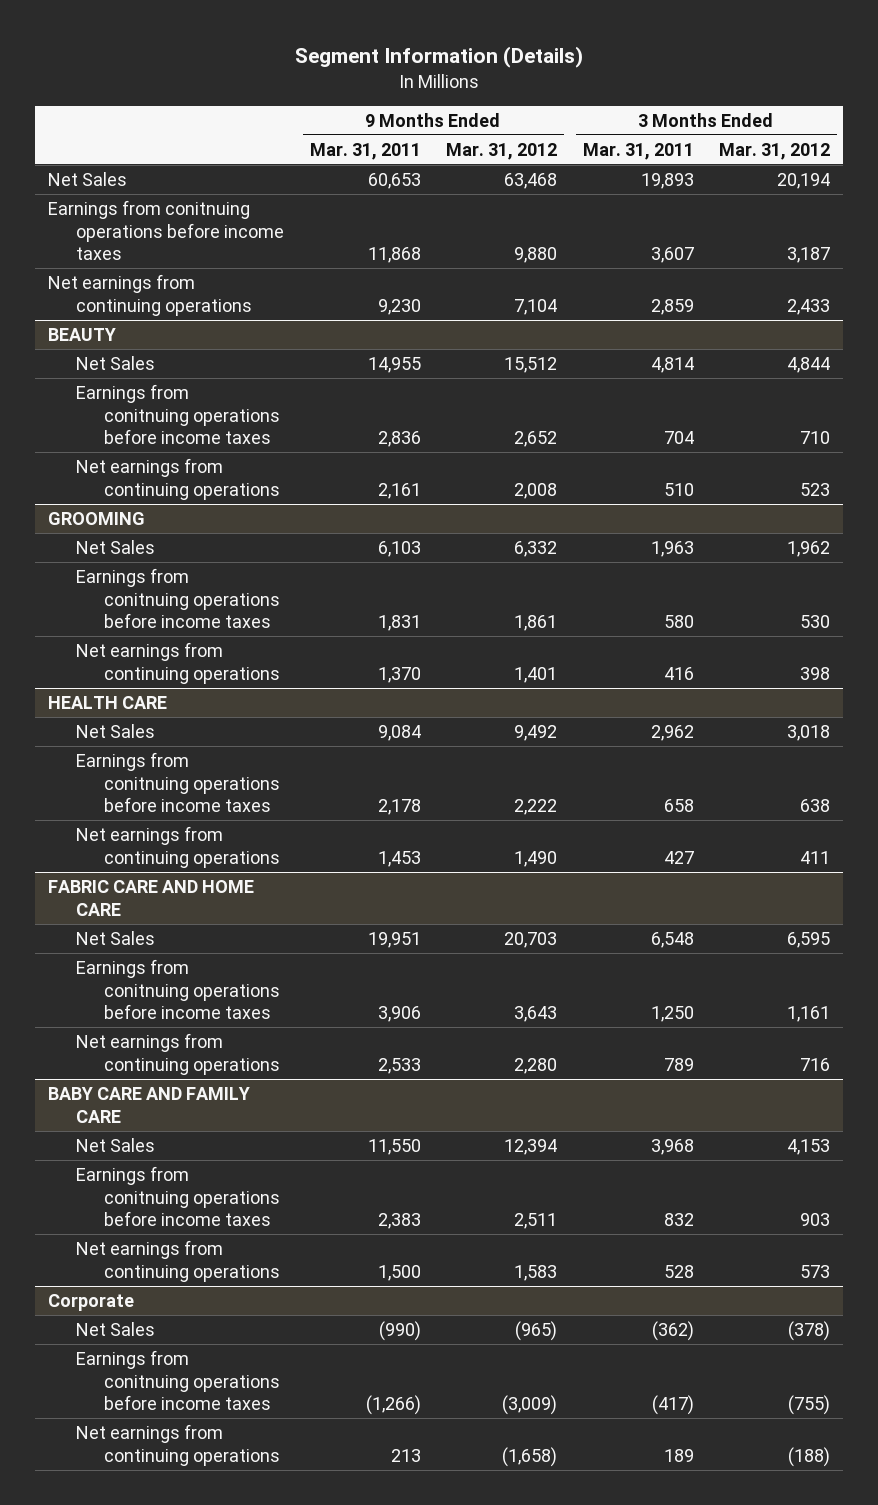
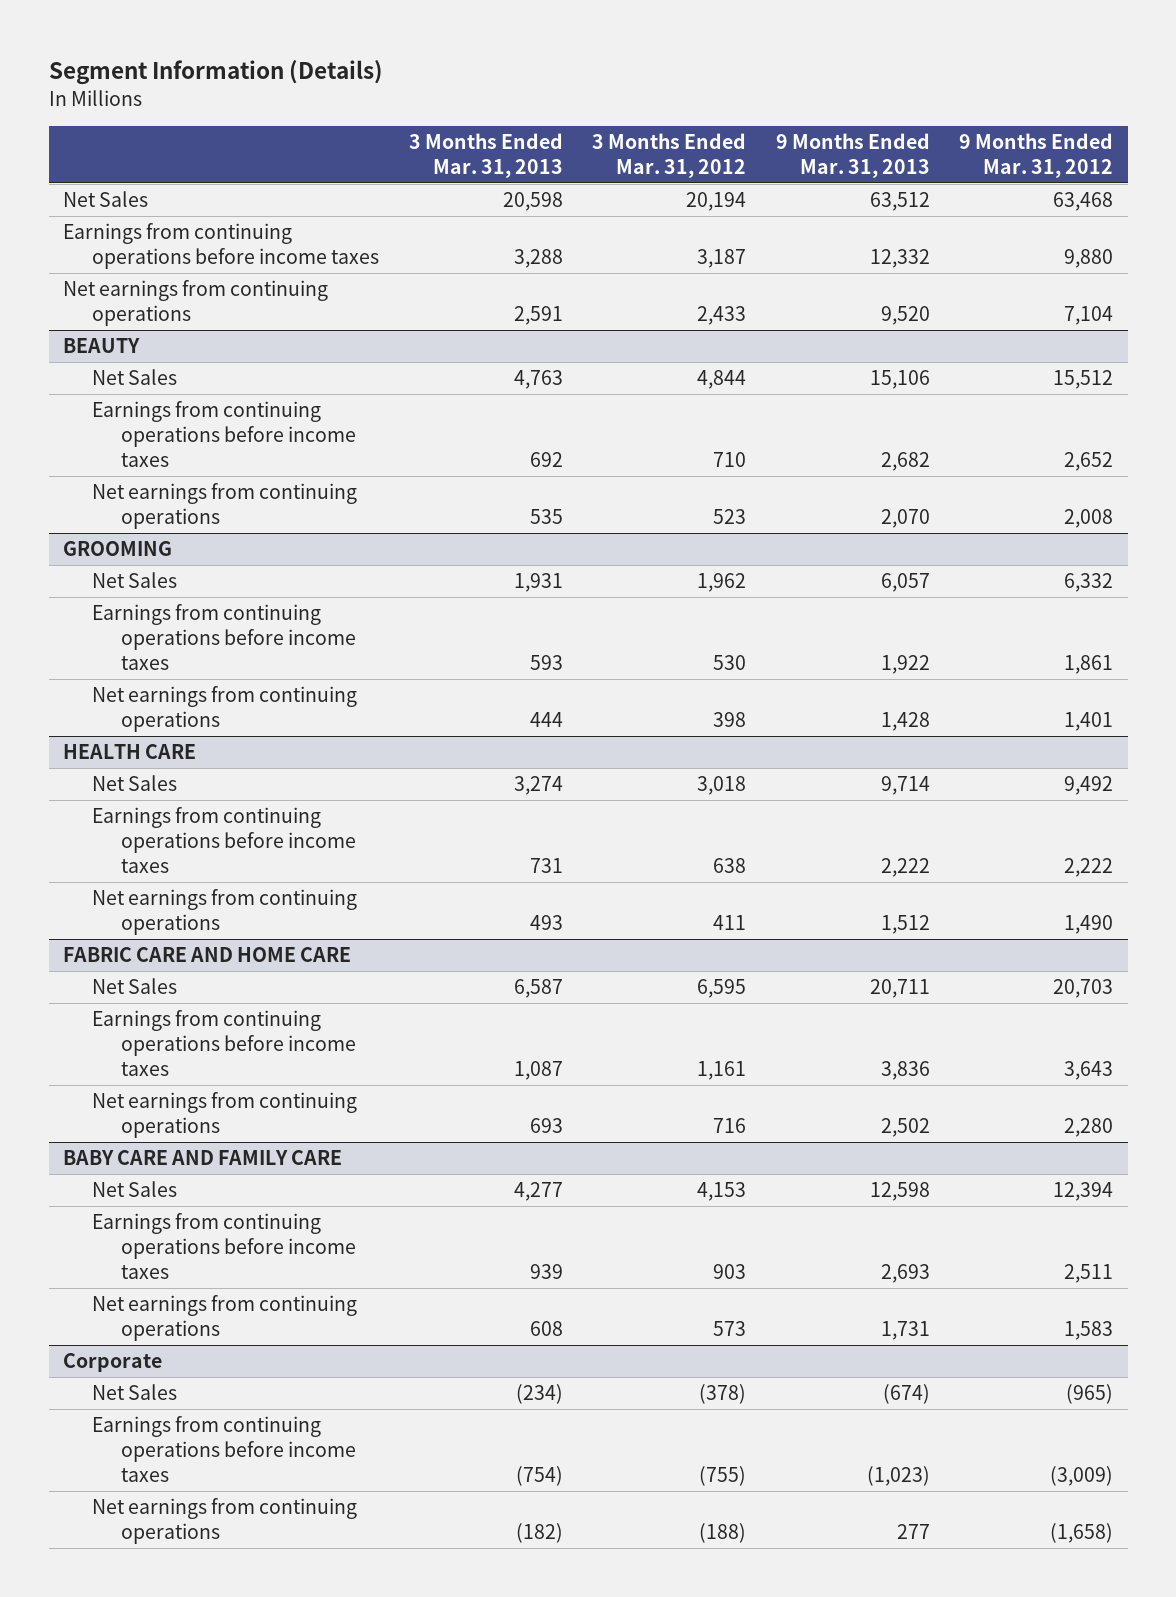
[309,142,421,160] Mar. 31, 2011 -> none
[582,142,694,160] Mar. 31, 2011 -> none
none -> [408,132,563,178] 3 Months Ended Mar. 31, 2013
none -> [775,132,930,178] 9 Months Ended Mar. 31, 2013
[47,199,284,261] Earnings from conitnuing operations before income taxes -> [63,223,380,270] Earnings from continuing operations before income taxes
[75,383,281,445] Earnings from conitnuing operations before income taxes -> [92,401,357,468] Earnings from continuing operations before income taxes
[75,567,281,629] Earnings from conitnuing operations before income taxes -> [92,604,357,671] Earnings from continuing operations before income taxes
[75,751,281,813] Earnings from conitnuing operations before income taxes -> [92,807,357,874] Earnings from continuing operations before income taxes
[75,958,281,1020] Earnings from conitnuing operations before income taxes -> [92,1010,357,1077] Earnings from continuing operations before income taxes
[75,1165,281,1227] Earnings from conitnuing operations before income taxes -> [92,1213,357,1280] Earnings from continuing operations before income taxes
[75,1349,281,1411] Earnings from conitnuing operations before income taxes -> [92,1416,357,1483] Earnings from continuing operations before income taxes

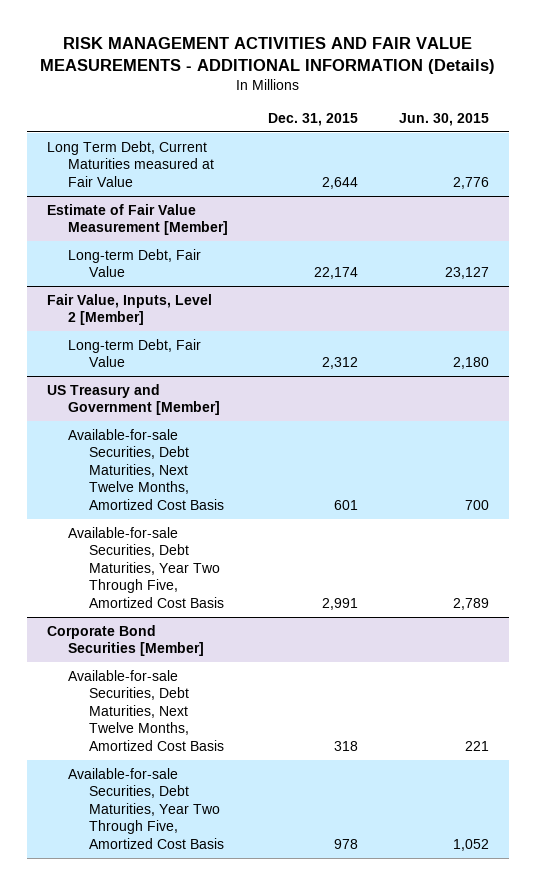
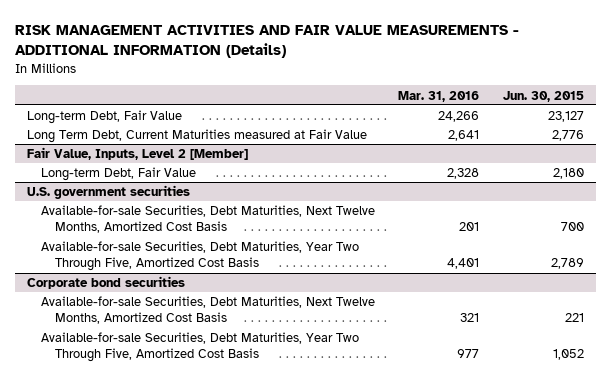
[268,113,359,127] Dec. 31, 2015 -> none
none -> [398,90,480,102] Mar. 31, 2016
[47,203,228,236] Estimate of Fair Value Measurement [Member] -> none
[47,140,214,187] Long Term Debt, Current Maturities measured at Fair Value -> [26,129,367,144] Long Term Debt, Current Maturities measured at Fair Value
[47,383,220,416] US Treasury and Government [Member] -> [26,185,190,200] U.S. government securities
[47,624,204,657] Corporate Bond Securities [Member] -> [26,276,185,290] Corporate bond securities

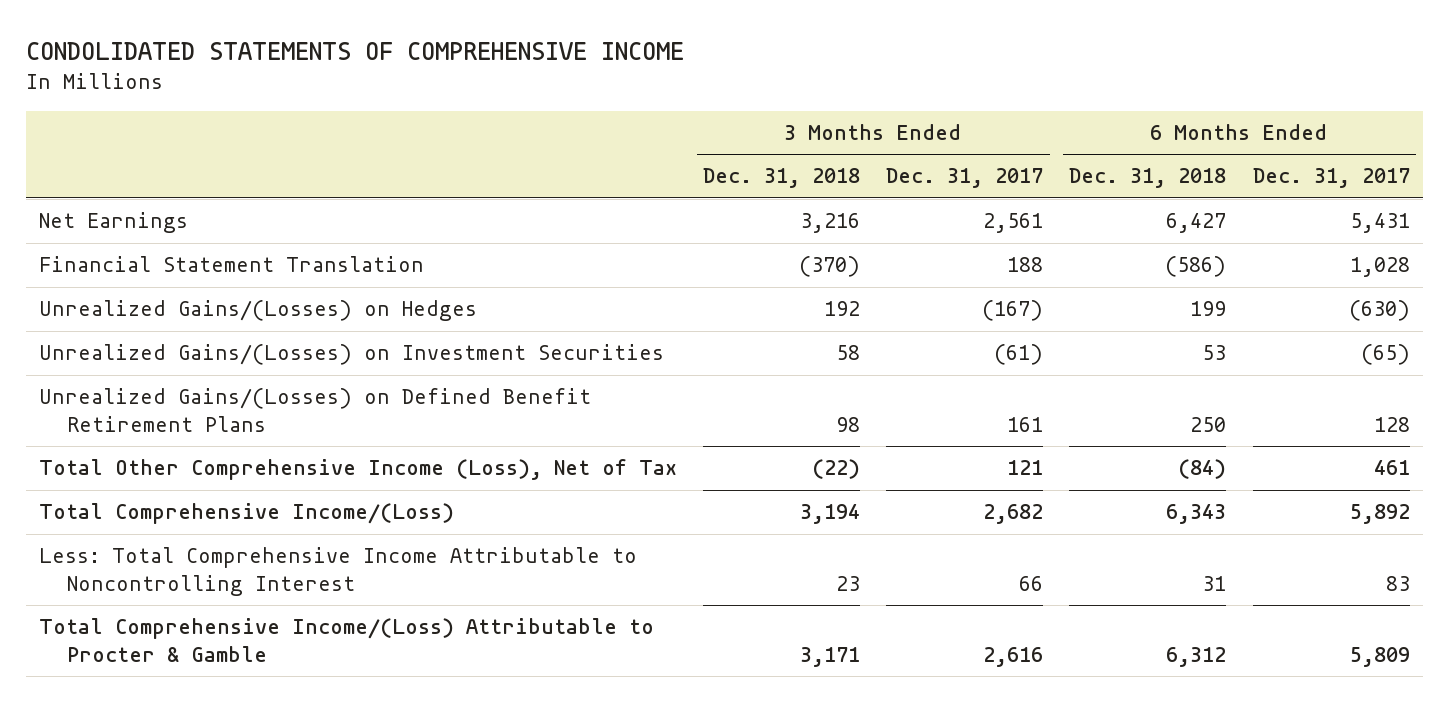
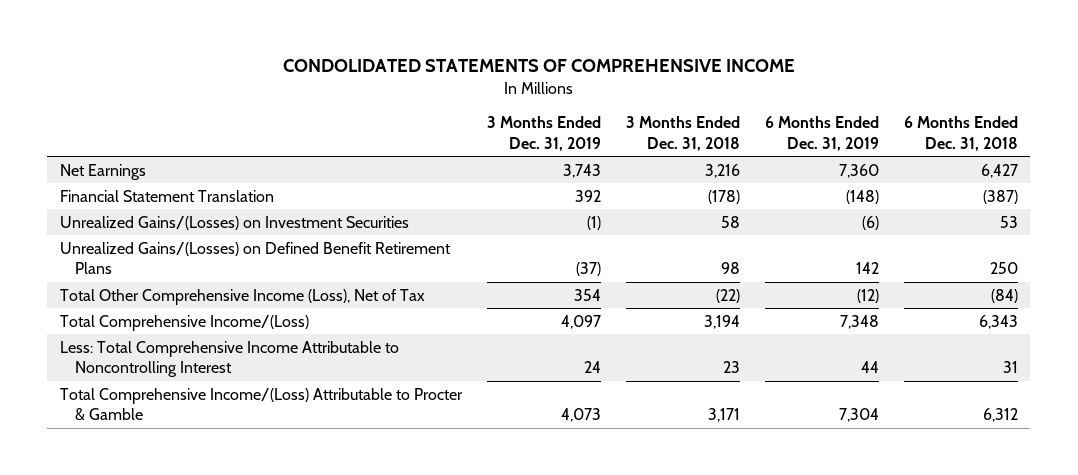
[886,168,1044,189] Dec. 31, 2017 -> none
[1252,168,1410,189] Dec. 31, 2017 -> none
none -> [486,116,601,151] 3 Months Ended Dec. 31, 2019
none -> [764,116,879,151] 6 Months Ended Dec. 31, 2019
[38,300,477,322] Unrealized Gains/(Losses) on Hedges -> none
[799,256,861,278] (370) -> [707,189,740,204] (178)
[1165,256,1227,278] (586) -> [982,189,1018,204] (387)

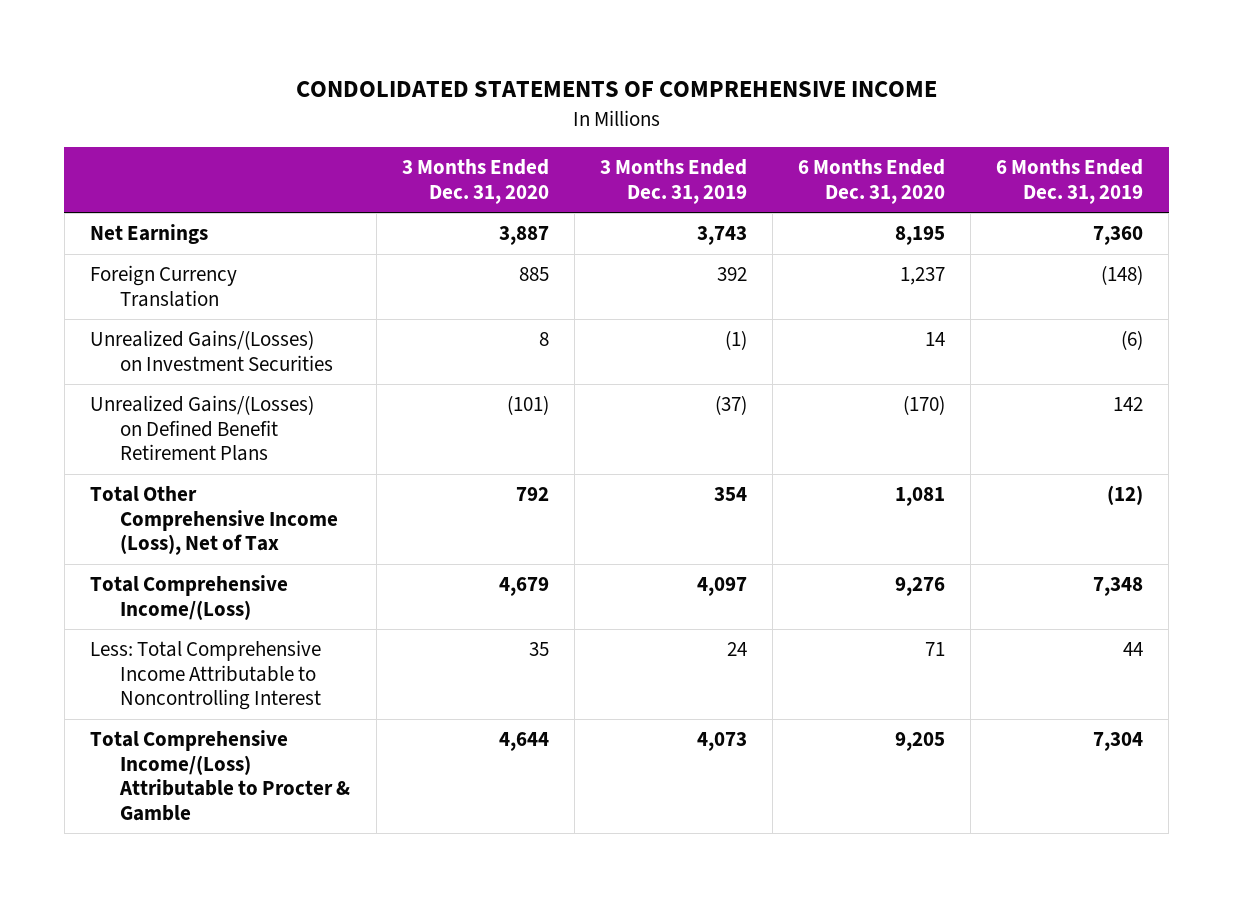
[625,116,740,151] 3 Months Ended Dec. 31, 2018 -> none
[903,116,1018,151] 6 Months Ended Dec. 31, 2018 -> none
none -> [401,159,549,204] 3 Months Ended Dec. 31, 2020
none -> [798,159,946,204] 6 Months Ended Dec. 31, 2020
[59,189,274,202] Financial Statement Translation -> [89,265,237,307] Foreign Currency Translation

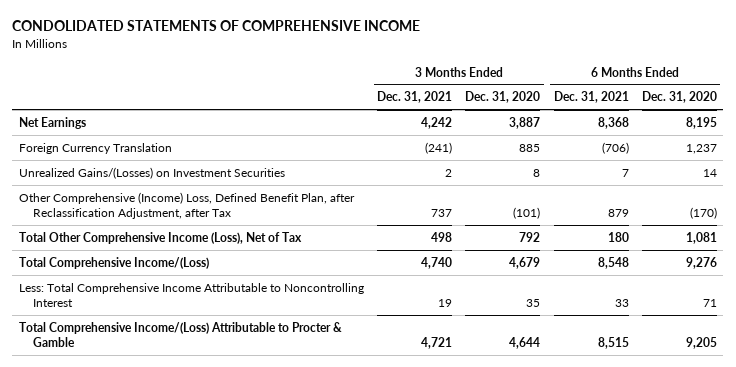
[599,159,747,204] 3 Months Ended Dec. 31, 2019 -> none
[996,159,1144,204] 6 Months Ended Dec. 31, 2019 -> none
none -> [376,91,452,104] Dec. 31, 2021
none -> [553,91,629,104] Dec. 31, 2021
[89,395,314,462] Unrealized Gains/(Losses) on Defined Benefit Retirement Plans -> [18,191,355,220] Other Comprehensive (Income) Loss, Defined Benefit Plan, after Reclassification Adjustment, after Tax

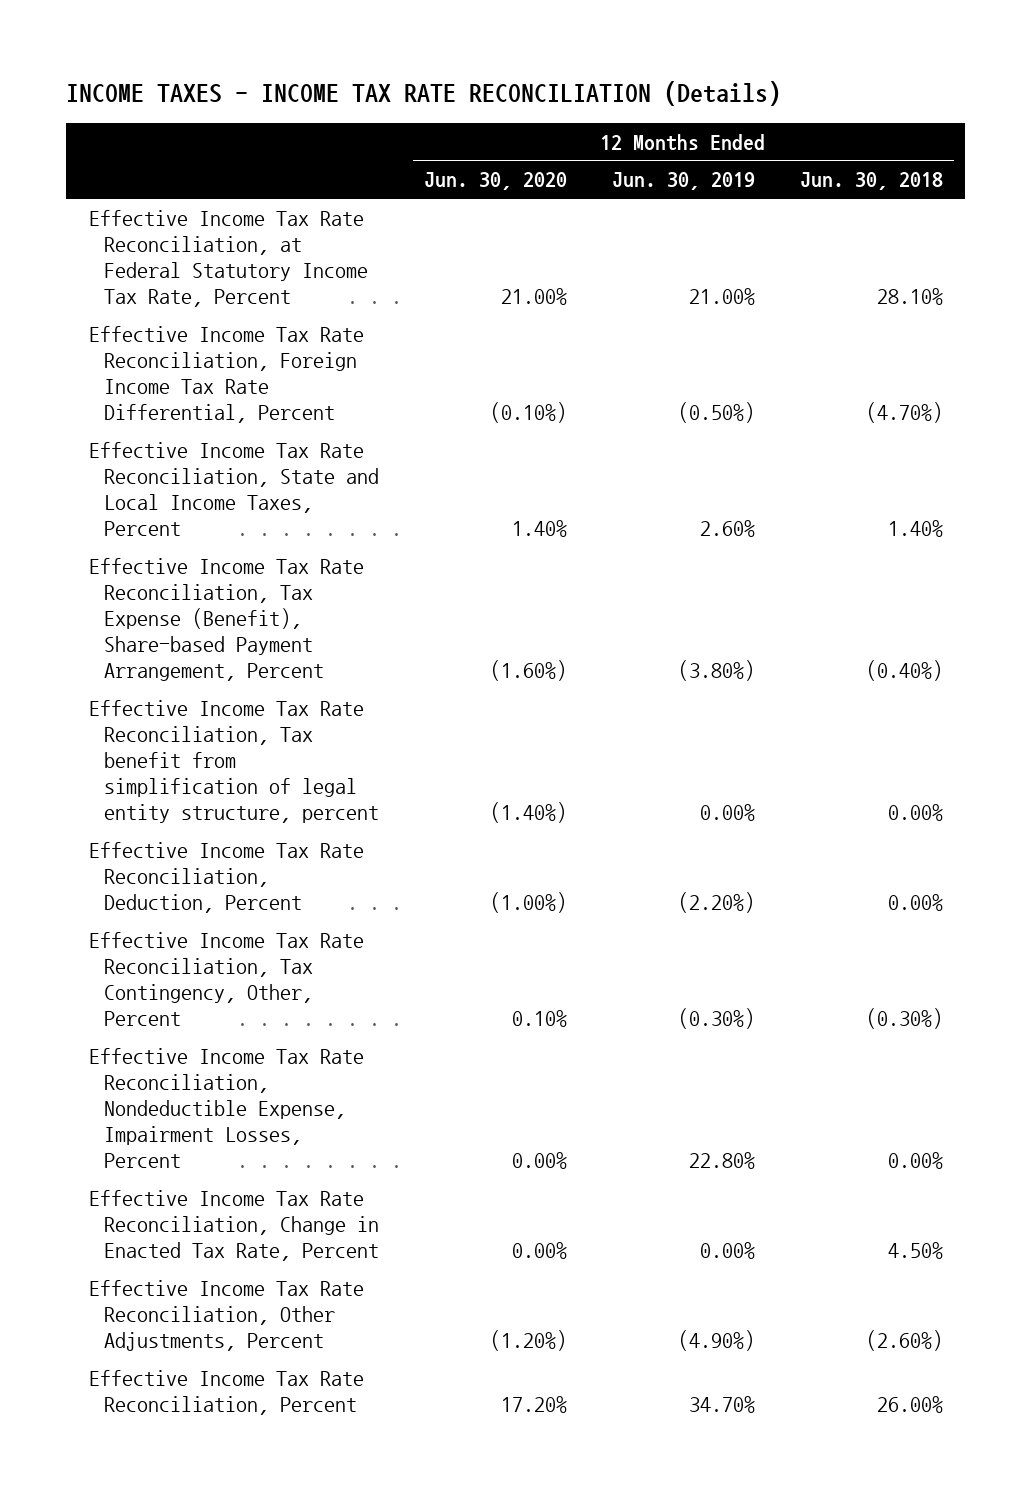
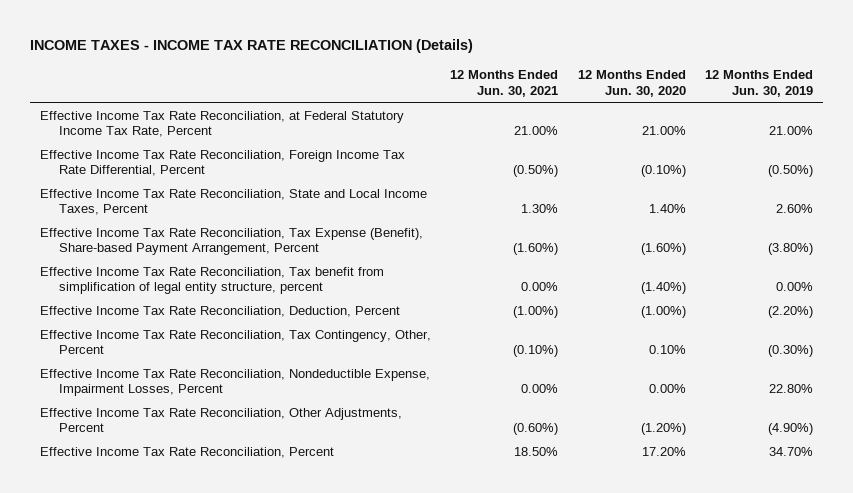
[799,172,943,191] Jun. 30, 2018 -> none
none -> [450,70,559,97] 12 Months Ended Jun. 30, 2021
[88,1189,380,1262] Effective Income Tax Rate Reconciliation, Change in Enacted Tax Rate, Percent -> none

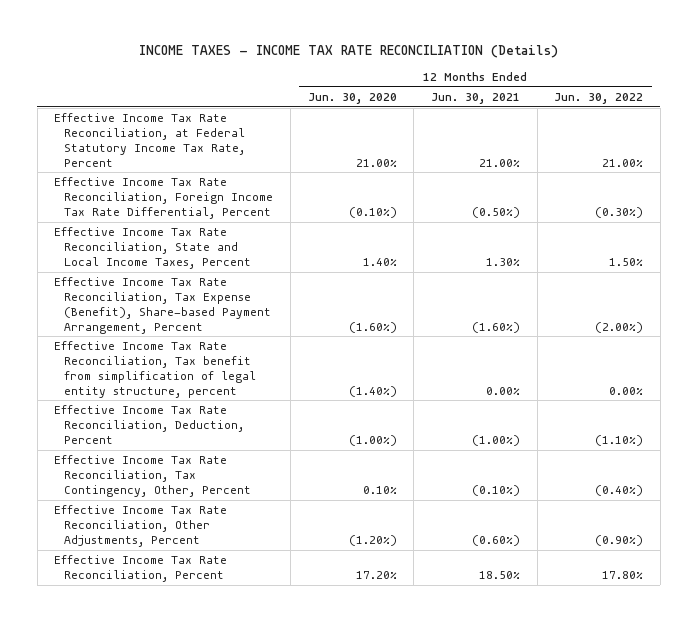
[705,70,814,97] 12 Months Ended Jun. 30, 2019 -> none
none -> [554,92,644,104] Jun. 30, 2022
[39,368,430,396] Effective Income Tax Rate Reconciliation, Nondeductible Expense, Impairment Losses, Percent -> none

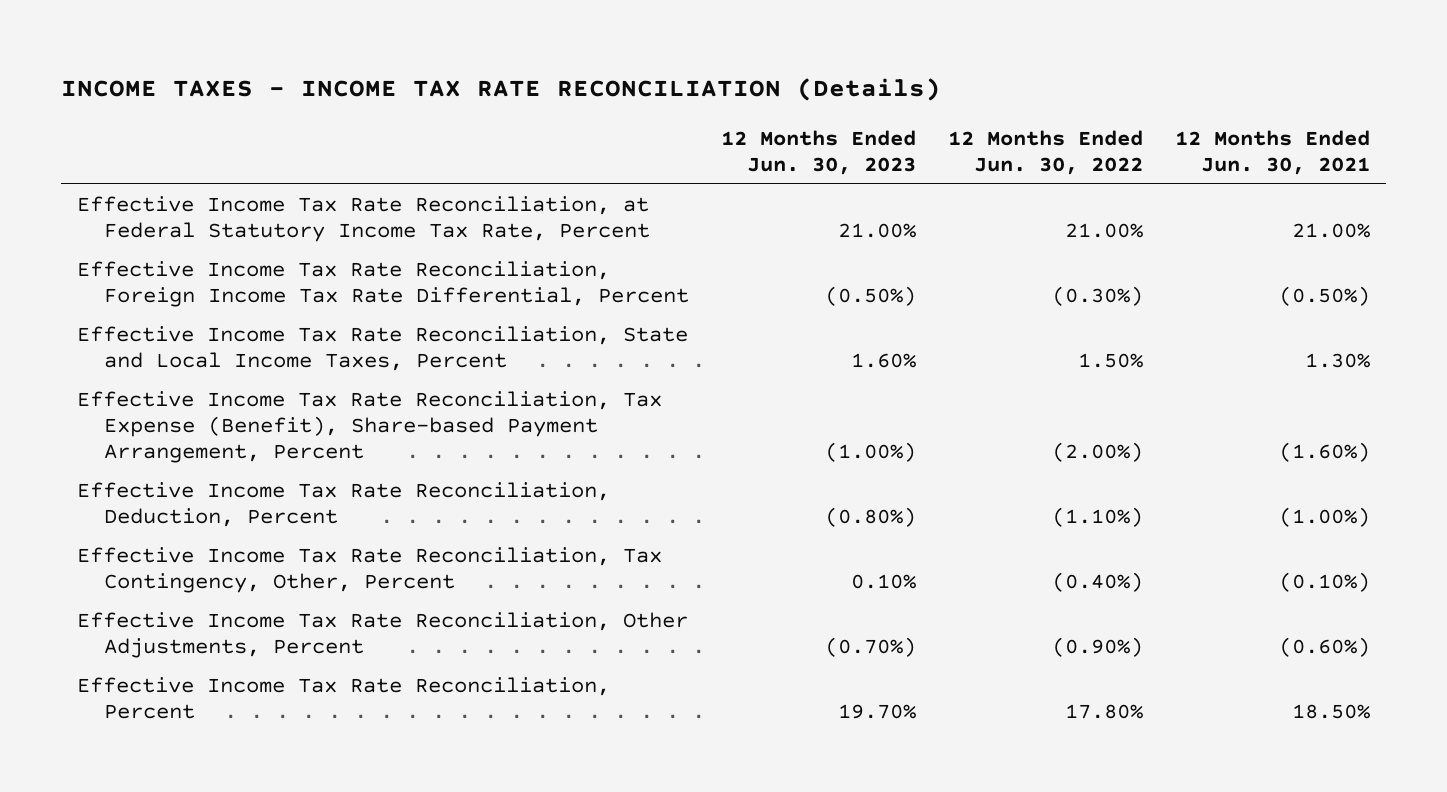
[307,92,397,104] Jun. 30, 2020 -> none
none -> [721,130,917,176] 12 Months Ended Jun. 30, 2023
[54,340,257,398] Effective Income Tax Rate Reconciliation, Tax benefit from simplification of legal entity structure, percent -> none

